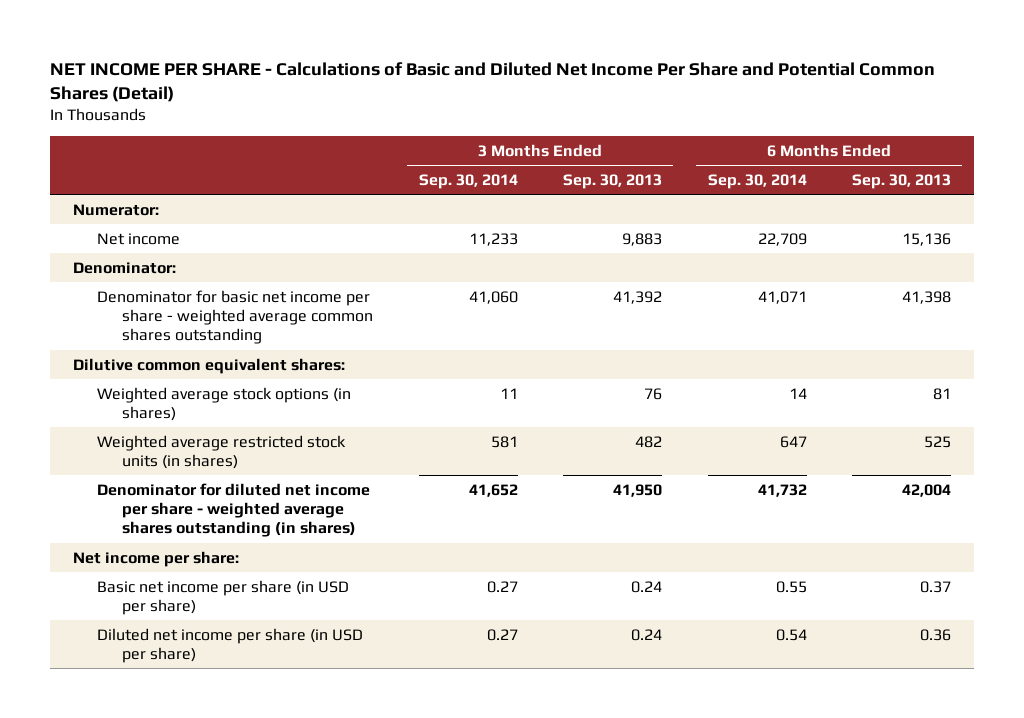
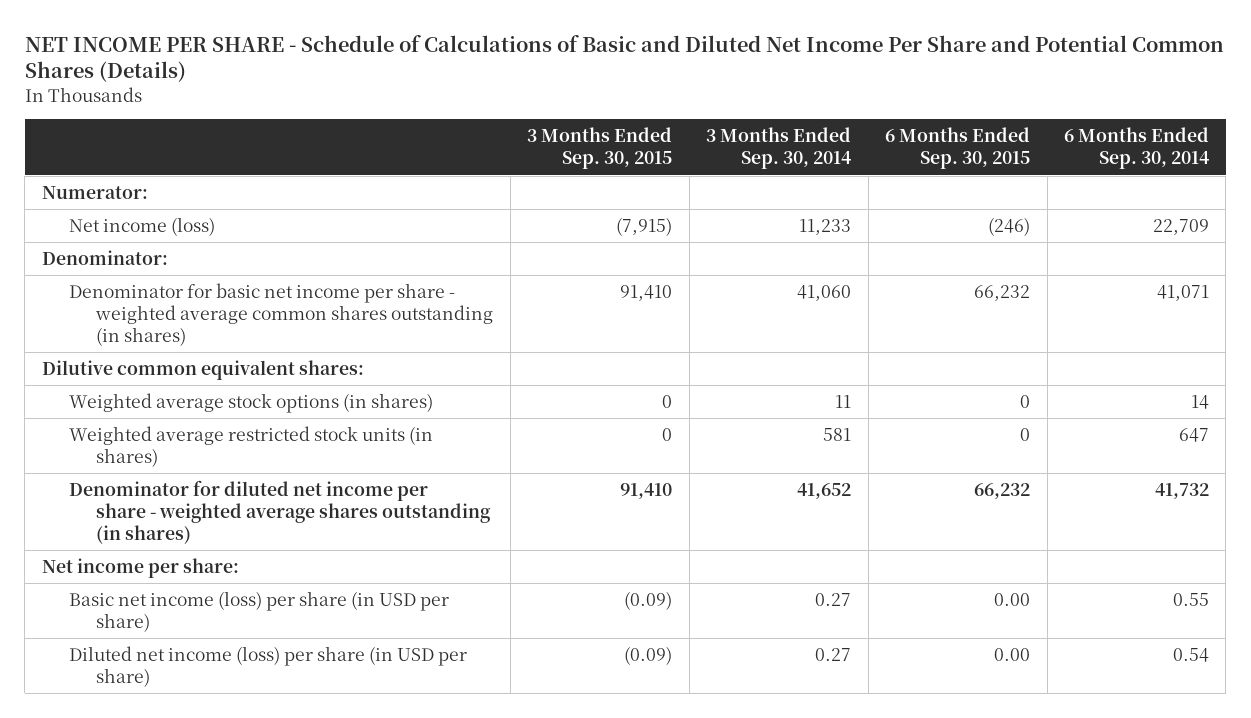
[49,61,935,103] NET INCOME PER SHARE - Calculations of Basic and Diluted Net Income Per Share and Potential Common Shares (Detail) -> [24,34,1224,83] NET INCOME PER SHARE - Schedule of Calculations of Basic and Diluted Net Income Per Share and Potential Common Shares (Details)
[563,174,663,190] Sep. 30, 2013 -> none
[852,174,952,190] Sep. 30, 2013 -> none
none -> [527,127,673,170] 3 Months Ended Sep. 30, 2015
none -> [885,127,1031,170] 6 Months Ended Sep. 30, 2015
[97,232,181,245] Net income -> [68,217,215,237] Net income (loss)
[97,289,374,345] Denominator for basic net income per share - weighted average common shares outstanding -> [68,283,494,346] Denominator for basic net income per share - weighted average common shares outstanding (in shares)
[97,579,350,615] Basic net income per share (in USD per share) -> [68,591,449,632] Basic net income (loss) per share (in USD per share)
[97,627,364,663] Diluted net income per share (in USD per share) -> [68,646,467,687] Diluted net income (loss) per share (in USD per share)

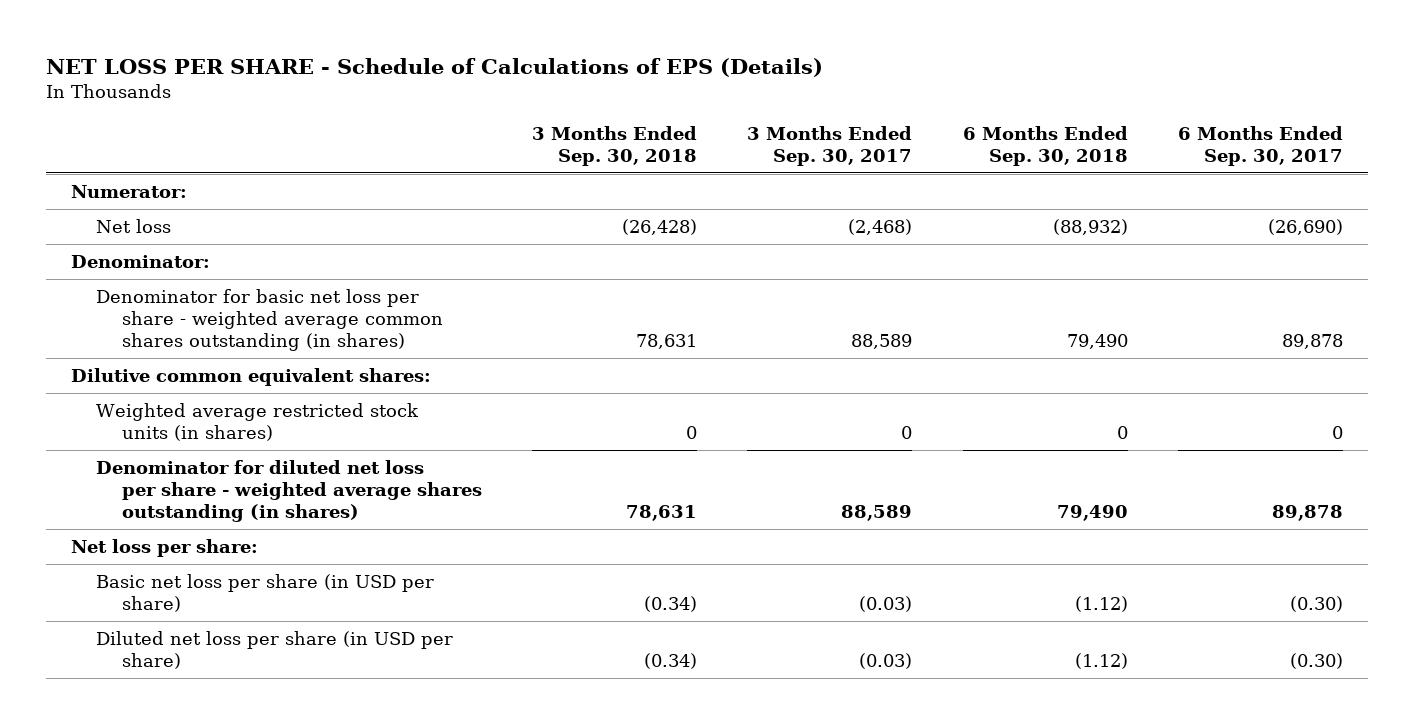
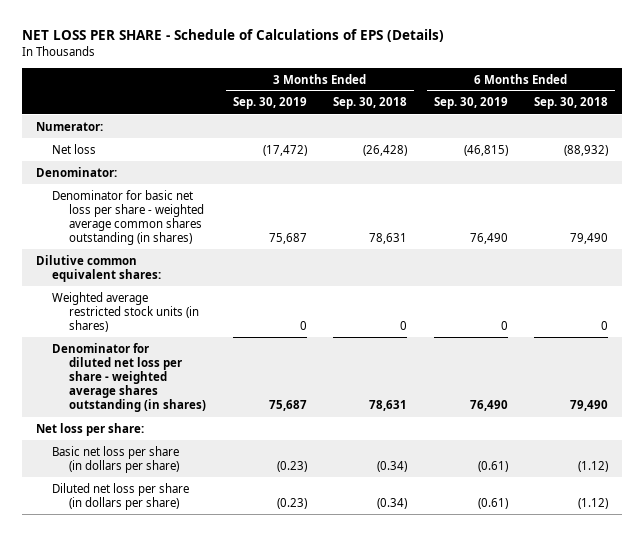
[747,125,913,166] 3 Months Ended Sep. 30, 2017 -> none
[1178,125,1344,166] 6 Months Ended Sep. 30, 2017 -> none
none -> [232,97,307,110] Sep. 30, 2019
none -> [433,97,508,110] Sep. 30, 2019
[96,574,435,612] Basic net loss per share (in USD per share) -> [52,445,180,473] Basic net loss per share (in dollars per share)
[96,631,454,669] Diluted net loss per share (in USD per share) -> [52,482,190,510] Diluted net loss per share (in dollars per share)

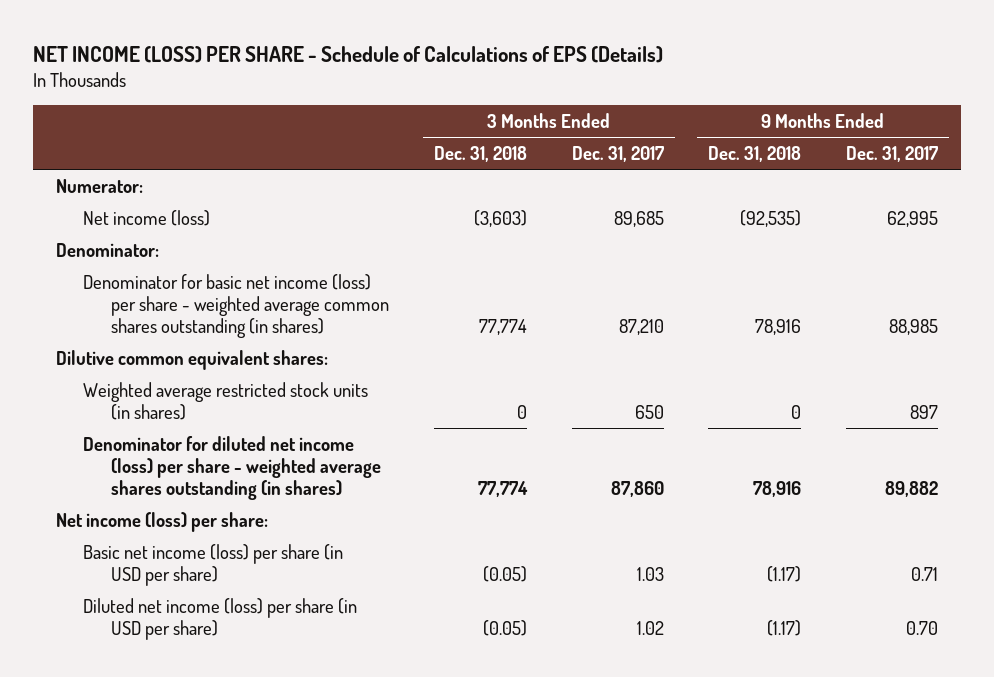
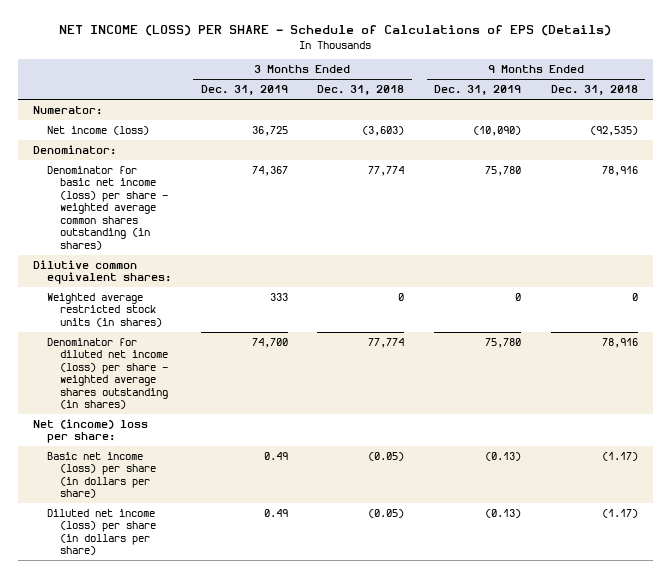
[571,145,664,162] Dec. 31, 2017 -> none
[846,145,939,162] Dec. 31, 2017 -> none
none -> [200,85,288,96] Dec. 31, 2019
none -> [434,85,522,96] Dec. 31, 2019
[55,511,268,532] Net income (loss) per share: -> [33,418,149,444] Net (income) loss per share:
[83,543,344,586] Basic net income (loss) per share (in USD per share) -> [46,451,157,499] Basic net income (loss) per share (in dollars per share)
[83,597,358,640] Diluted net income (loss) per share (in USD per share) -> [46,508,157,556] Diluted net income (loss) per share (in dollars per share)

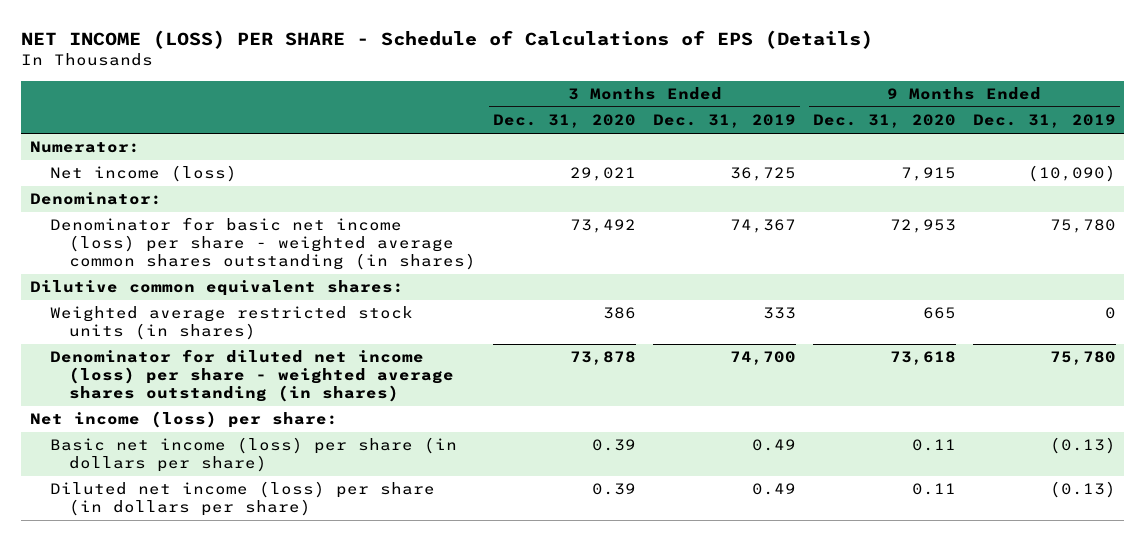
[317,85,405,96] Dec. 31, 2018 -> none
[550,85,638,96] Dec. 31, 2018 -> none
none -> [493,114,637,129] Dec. 31, 2020
none -> [812,114,956,129] Dec. 31, 2020
[33,418,149,444] Net (income) loss per share: -> [29,411,338,429] Net income (loss) per share:

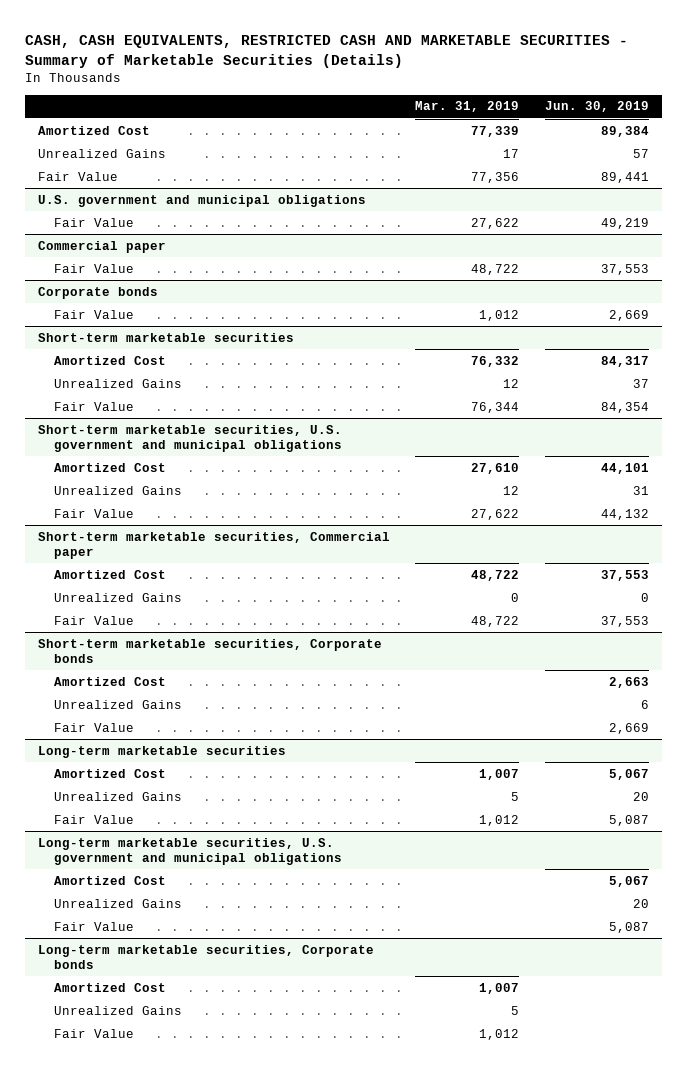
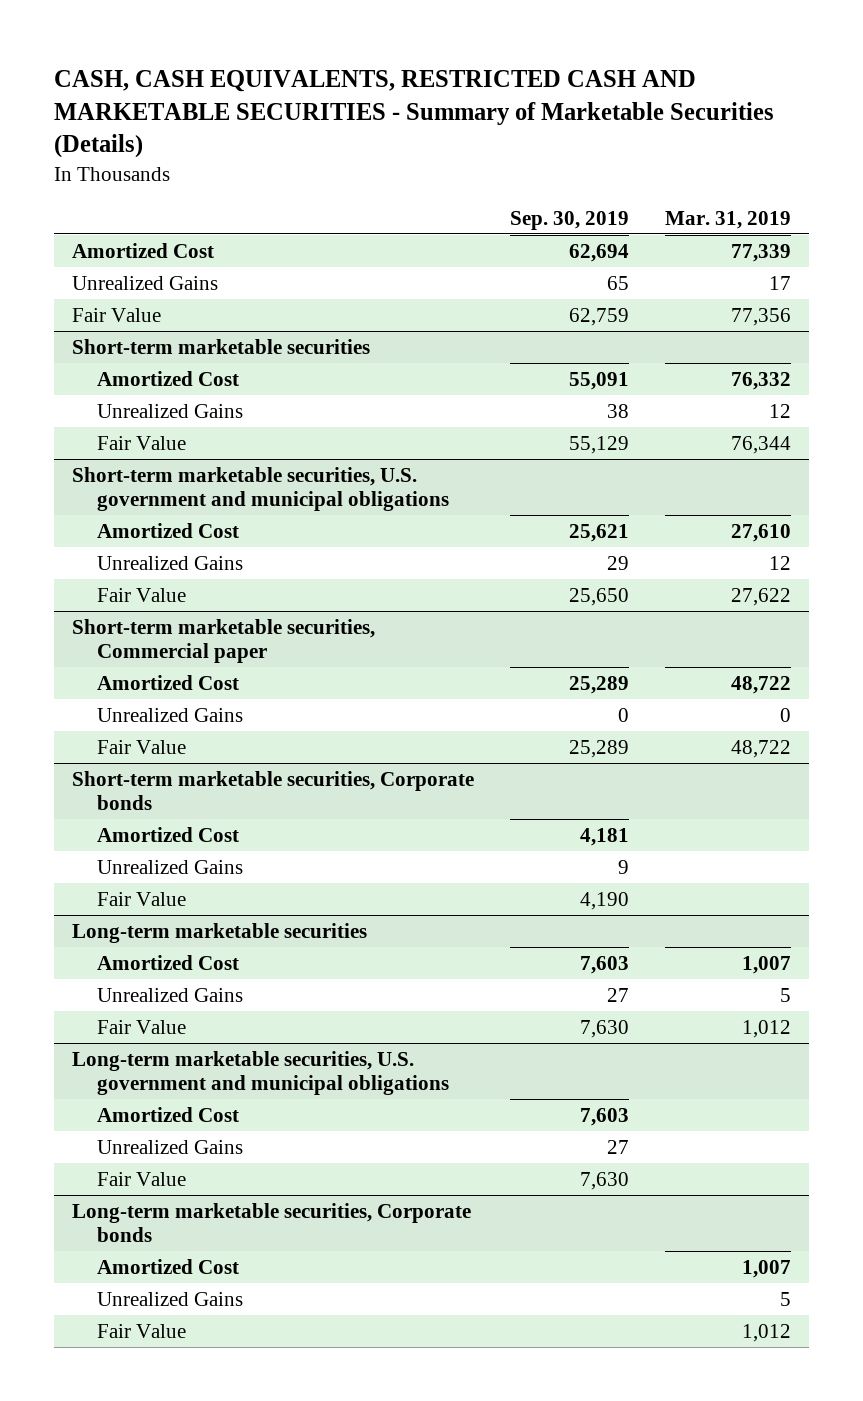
[544,101,649,113] Jun. 30, 2019 -> none
none -> [510,210,630,230] Sep. 30, 2019
[37,194,366,207] U.S. government and municipal obligations -> none
[53,217,134,227] Fair Value -> none
[37,240,166,253] Commercial paper -> none
[53,263,134,273] Fair Value -> none
[37,286,158,299] Corporate bonds -> none
[53,309,134,319] Fair Value -> none

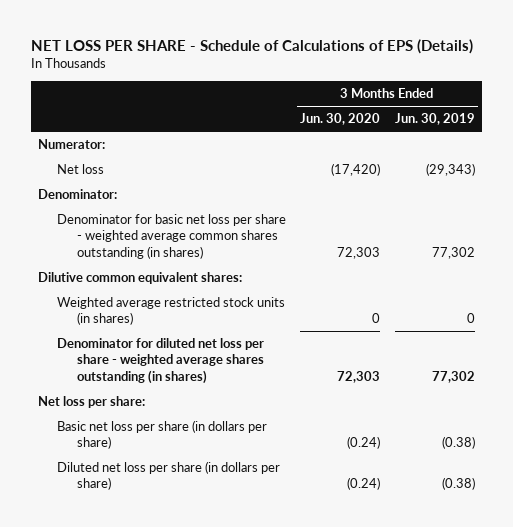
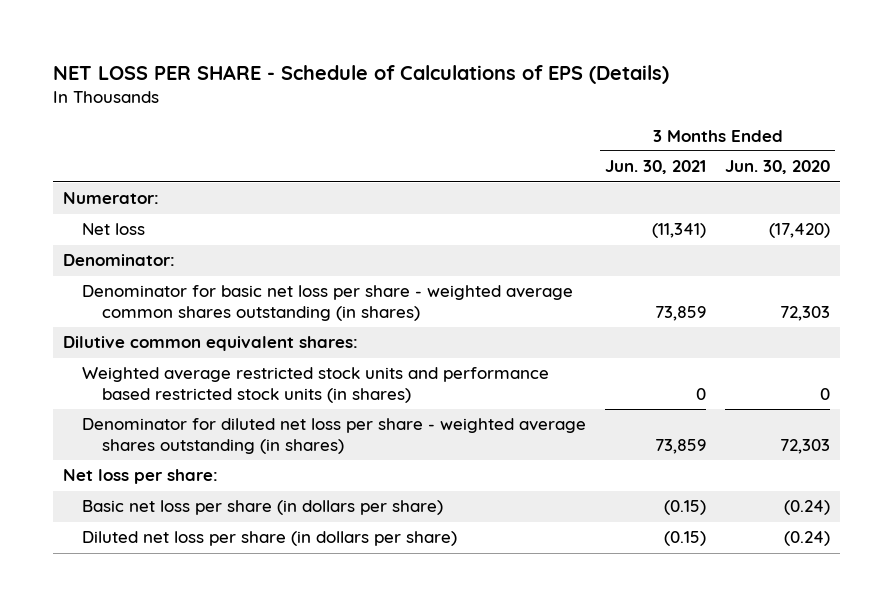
[394,113,475,126] Jun. 30, 2019 -> none
none -> [605,160,707,175] Jun. 30, 2021
[57,297,286,326] Weighted average restricted stock units (in shares) -> [82,367,550,403] Weighted average restricted stock units and performance based restricted stock units (in shares)

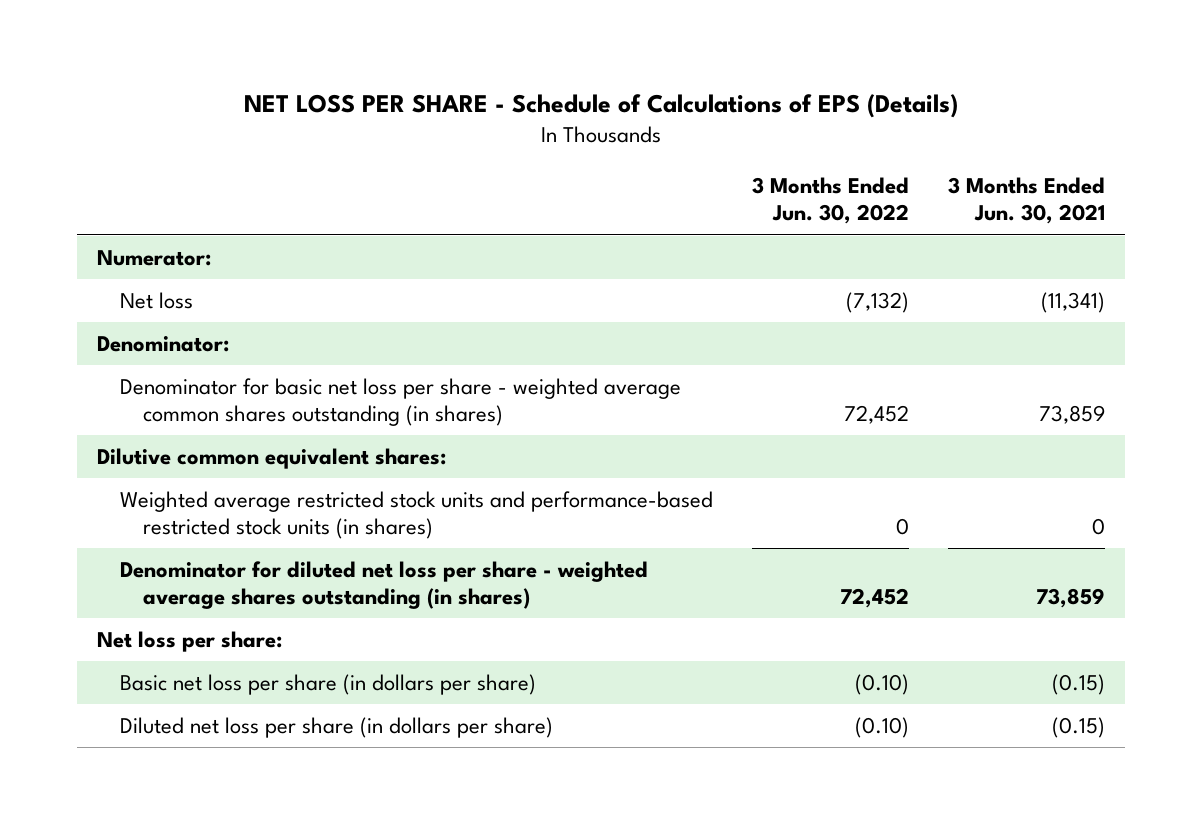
[725,160,831,175] Jun. 30, 2020 -> none
none -> [752,177,910,225] 3 Months Ended Jun. 30, 2022
[82,367,550,403] Weighted average restricted stock units and performance based restricted stock units (in shares) -> [119,491,713,540] Weighted average restricted stock units and performance-based restricted stock units (in shares)

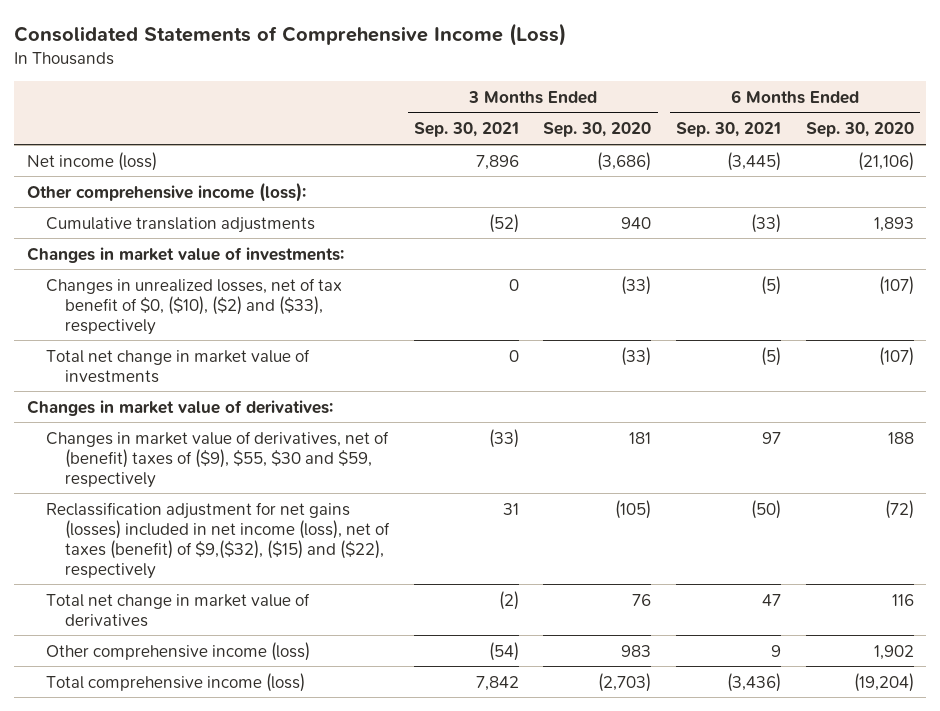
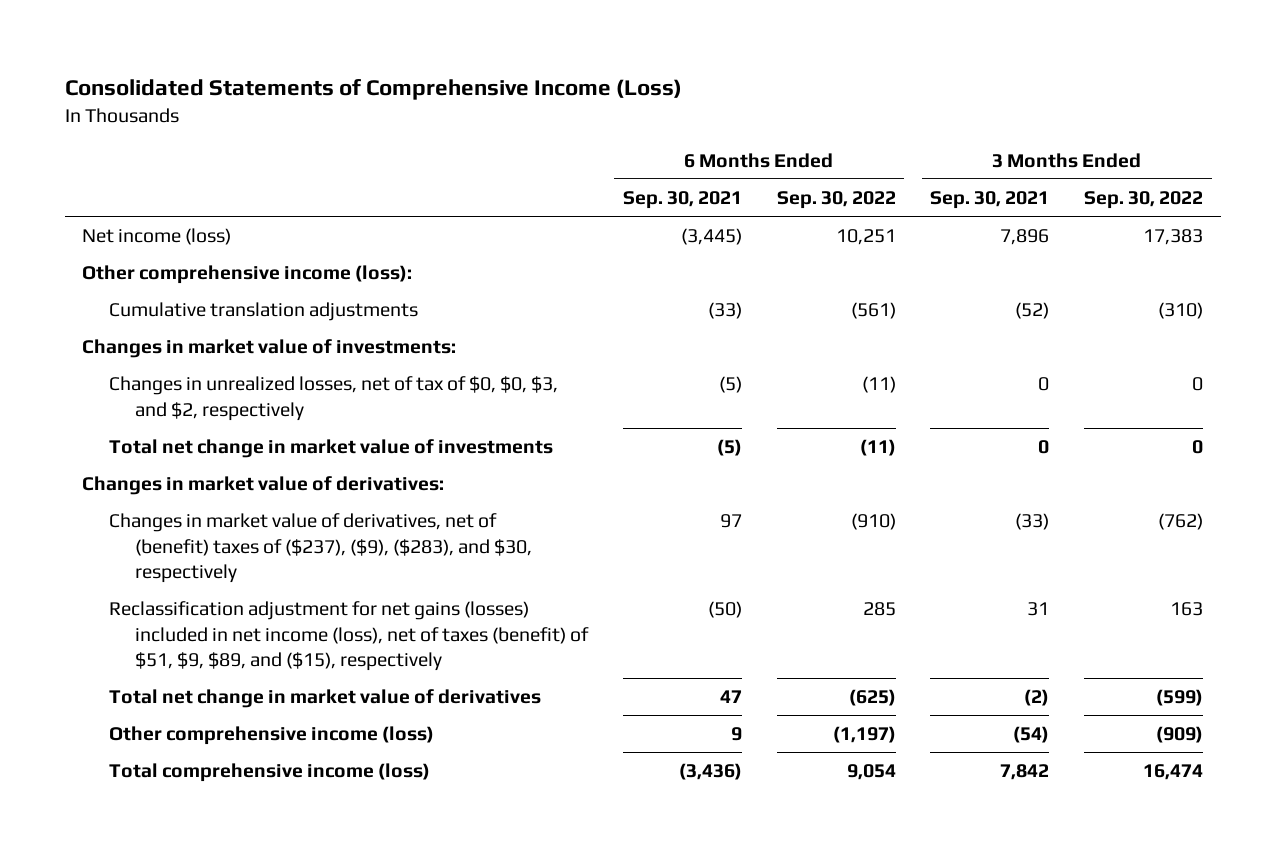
[543,122,652,138] Sep. 30, 2020 -> none
[805,122,914,138] Sep. 30, 2020 -> none
none -> [776,191,896,210] Sep. 30, 2022
none -> [1084,191,1204,210] Sep. 30, 2022
[45,277,342,335] Changes in unrealized losses, net of tax benefit of $0, ($10), ($2) and ($33), respectively -> [108,376,558,421] Changes in unrealized losses, net of tax of $0, $0, $3, and $2, respectively
[45,430,389,488] Changes in market value of derivatives, net of (benefit) taxes of ($9), $55, $30 and $59, respectively -> [108,513,533,583] Changes in market value of derivatives, net of (benefit) taxes of ($237), ($9), ($283), and $30, respectively
[45,501,391,579] Reclassification adjustment for net gains (losses) included in net income (loss), net of taxes (benefit) of $9,($32), ($15) and ($22), respectively -> [108,601,590,671] Reclassification adjustment for net gains (losses) included in net income (loss), net of taxes (benefit) of $51, $9, $89, and ($15), respectively

